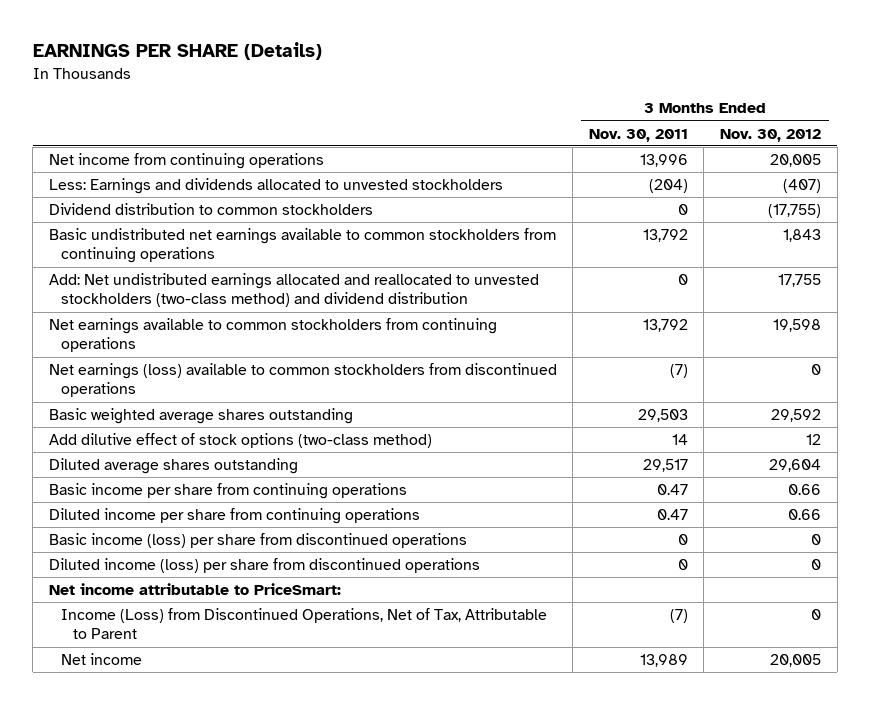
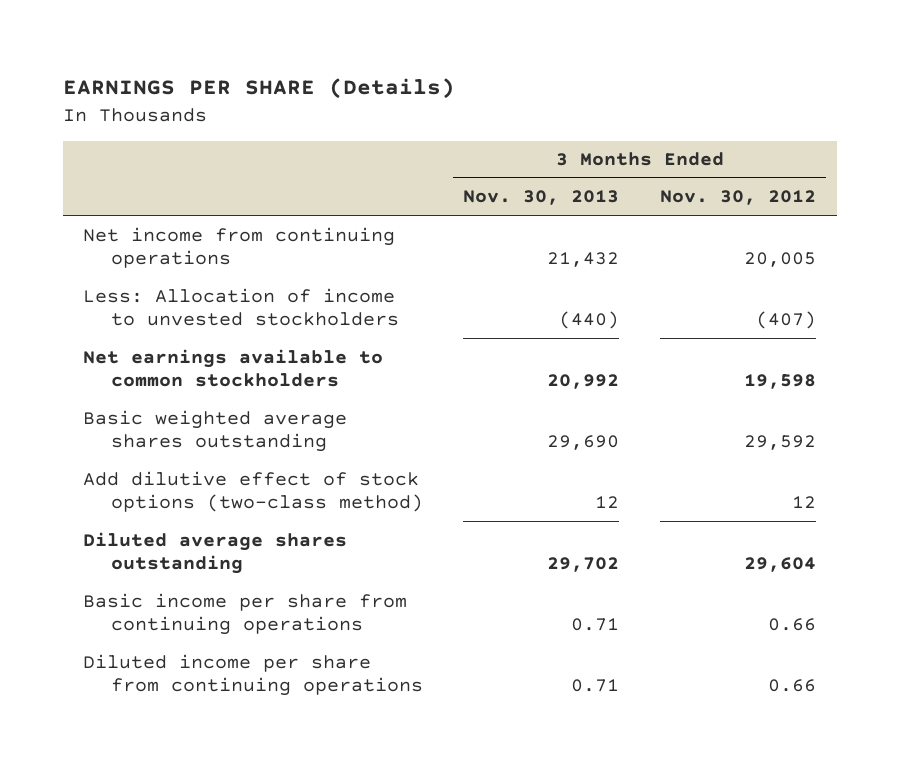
[588,128,688,142] Nov. 30, 2011 -> none
none -> [463,190,620,206] Nov. 30, 2013
[48,178,503,195] Less: Earnings and dividends allocated to unvested stockholders -> none
[48,203,373,216] Dividend distribution to common stockholders -> none
[48,228,556,264] Basic undistributed net earnings available to common stockholders from continuing operations -> none
[48,273,539,308] Add: Net undistributed earnings allocated and reallocated to unvested stockholders (two-class method) and dividend distribution -> none
[48,363,557,398] Net earnings (loss) available to common stockholders from discontinued operations -> none
none -> [83,287,399,327] Less: Allocation of income to unvested stockholders
[48,318,497,353] Net earnings available to common stockholders from continuing operations -> [83,348,384,388] Net earnings available to common stockholders
[48,533,467,549] Basic income (loss) per share from discontinued operations -> none
[48,558,480,574] Diluted income (loss) per share from discontinued operations -> none
[48,583,341,596] Net income attributable to PriceSmart: -> none
[60,608,547,640] Income (Loss) from Discontinued Operations, Net of Tax, Attributable to Parent -> none
[60,653,142,666] Net income -> none

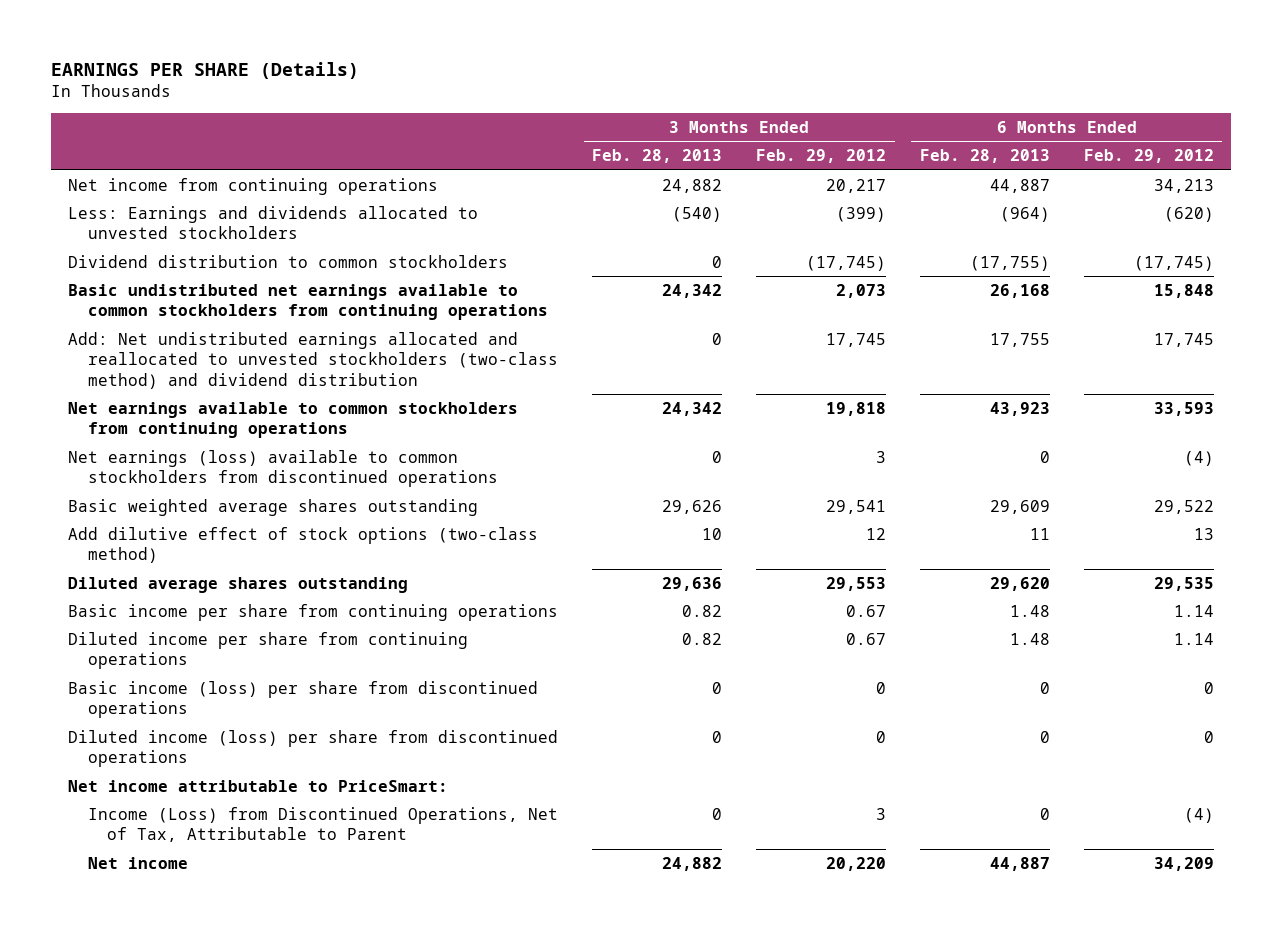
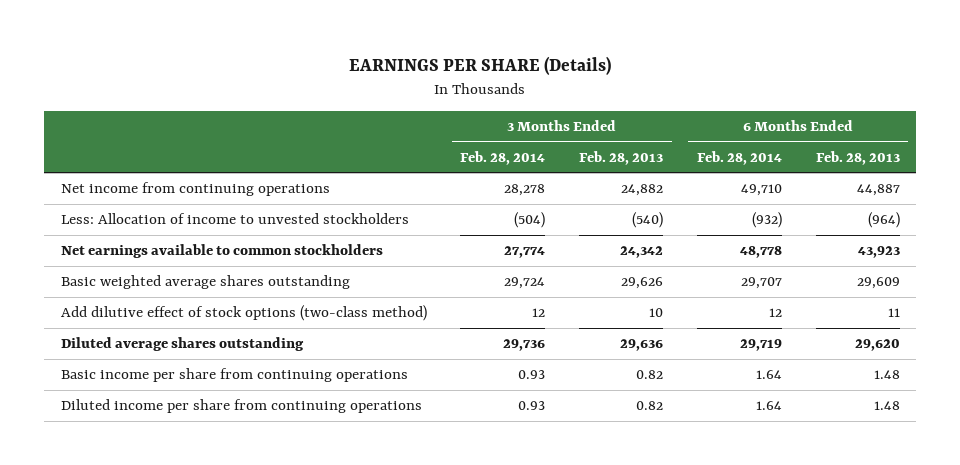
[756,149,887,164] Feb. 29, 2012 -> none
[1083,149,1214,164] Feb. 29, 2012 -> none
none -> [460,150,546,165] Feb. 28, 2014
none -> [696,150,782,165] Feb. 28, 2014
[68,254,509,268] Dividend distribution to common stockholders -> none
[68,283,548,321] Basic undistributed net earnings available to common stockholders from continuing operations -> none
[68,331,558,389] Add: Net undistributed earnings allocated and reallocated to unvested stockholders (two-class method) and dividend distribution -> none
[68,449,498,488] Net earnings (loss) available to common stockholders from discontinued operations -> none
[68,205,479,240] Less: Earnings and dividends allocated to unvested stockholders -> [60,213,409,225] Less: Allocation of income to unvested stockholders
[68,401,519,439] Net earnings available to common stockholders from continuing operations -> [60,244,383,259] Net earnings available to common stockholders
[68,680,539,719] Basic income (loss) per share from discontinued operations -> none
[68,729,559,768] Diluted income (loss) per share from discontinued operations -> none
[68,779,449,792] Net income attributable to PriceSmart: -> none
[87,806,558,843] Income (Loss) from Discontinued Operations, Net of Tax, Attributable to Parent -> none
[87,856,188,869] Net income -> none

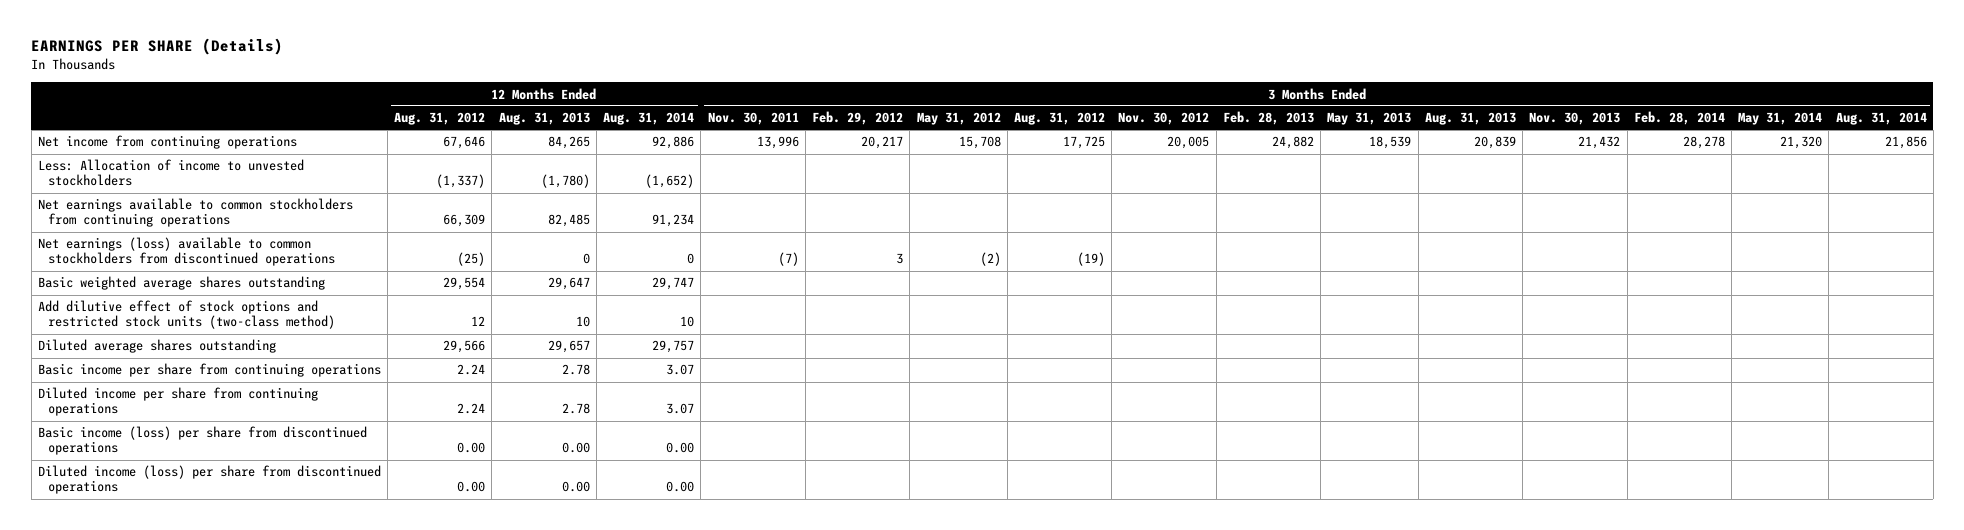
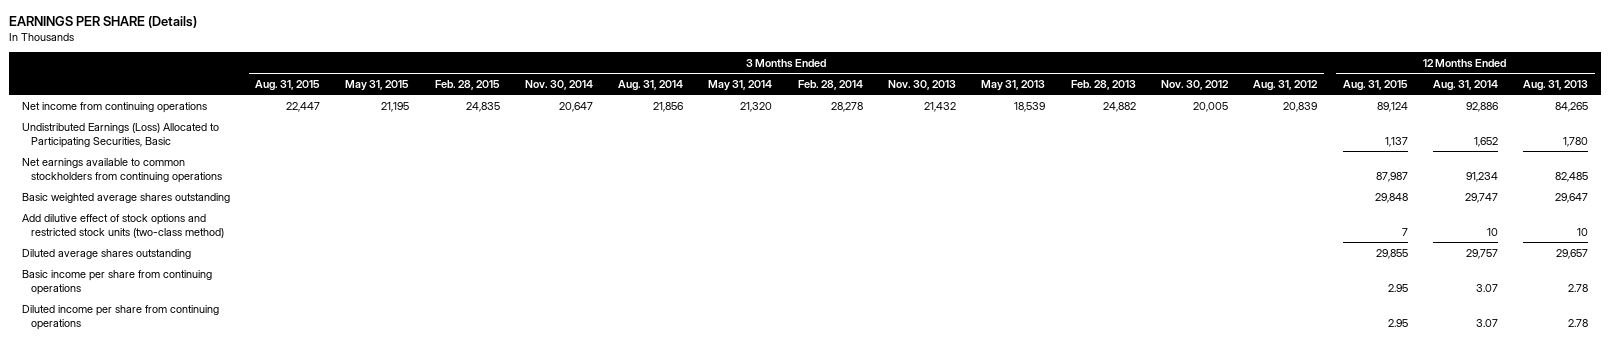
[394,112,486,126] Aug. 31, 2012 -> none
[707,112,799,126] Nov. 30, 2011 -> none
[812,111,904,126] Feb. 29, 2012 -> none
[916,112,1001,126] May 31, 2012 -> none
[1424,112,1516,126] Aug. 31, 2013 -> none
none -> [254,79,320,91] Aug. 31, 2015
none -> [345,79,410,91] May 31, 2015
none -> [434,79,500,90] Feb. 28, 2015
none -> [524,79,593,90] Nov. 30, 2014
none -> [1342,79,1408,91] Aug. 31, 2015
[37,159,304,187] Less: Allocation of income to unvested stockholders -> none
[1063,136,1106,150] 17,725 -> [1283,101,1318,112] 20,839
none -> [21,122,219,148] Undistributed Earnings (Loss) Allocated to Participating Securities, Basic
[37,237,336,267] Net earnings (loss) available to common stockholders from discontinued operations -> none
[37,426,367,456] Basic income (loss) per share from discontinued operations -> none
[37,465,381,495] Diluted income (loss) per share from discontinued operations -> none

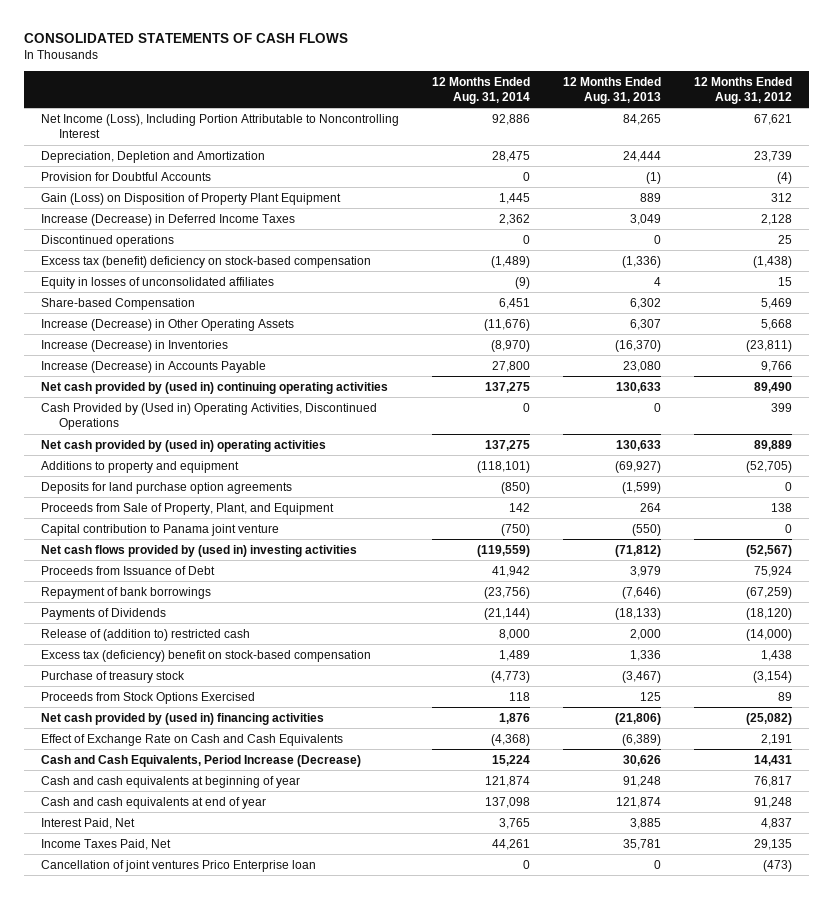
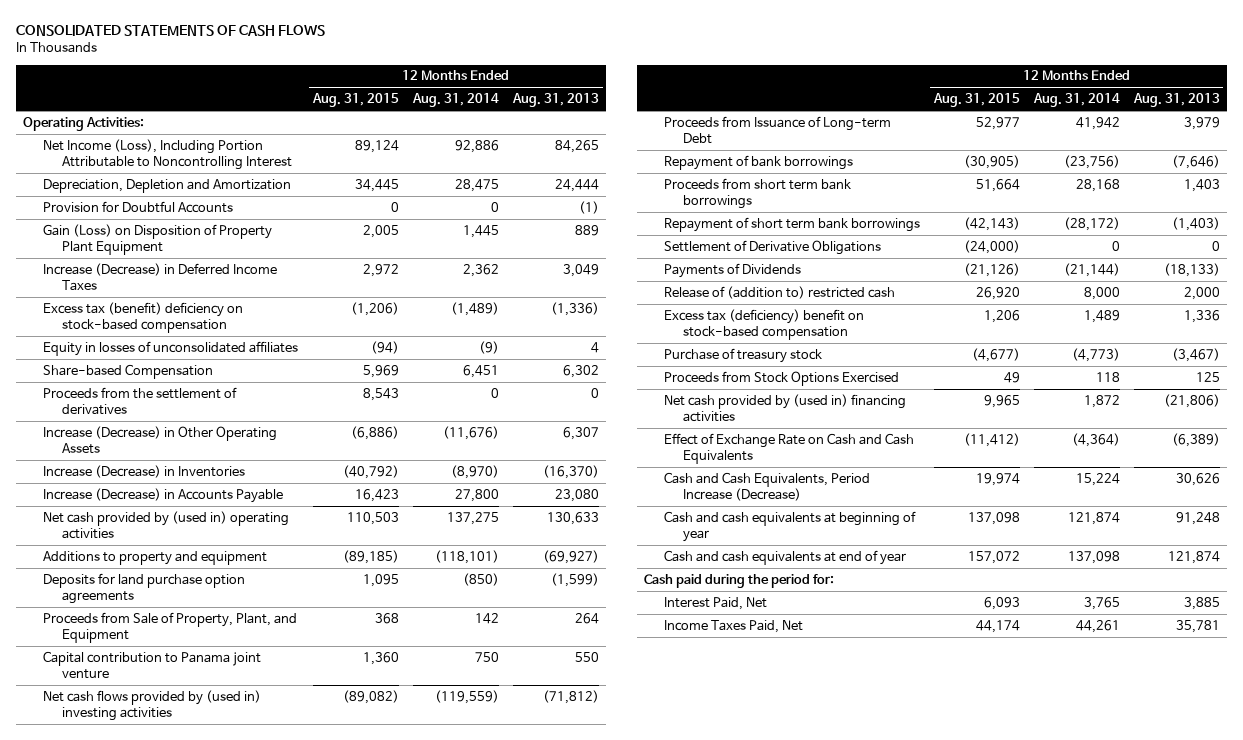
[694,76,793,104] 12 Months Ended Aug. 31, 2012 -> none
none -> [311,93,399,108] Aug. 31, 2015
none -> [23,116,145,131] Operating Activities:
[40,234,174,247] Discontinued operations -> none
none -> [42,386,237,415] Proceeds from the settlement of derivatives
[40,381,388,394] Net cash provided by (used in) continuing operating activities -> none
[40,402,377,431] Cash Provided by (Used in) Operating Activities, Discontinued Operations -> none
[501,523,531,536] (750) -> [475,651,500,662] 750
[632,523,662,536] (550) -> [575,651,600,662] 550
[40,565,215,575] Proceeds from Issuance of Debt -> [663,115,891,144] Proceeds from Issuance of Long-term Debt
none -> [663,177,851,209] Proceeds from short term bank borrowings
none -> [663,216,920,232] Repayment of short term bank borrowings
none -> [663,239,881,255] Settlement of Derivative Obligations
[499,712,531,724] 1,876 -> [1083,394,1120,408] 1,872
[491,733,531,746] (4,368) -> [1071,432,1120,447] (4,364)
none -> [644,573,835,588] Cash paid during the period for:
[40,859,316,872] Cancellation of joint ventures Prico Enterprise loan -> none

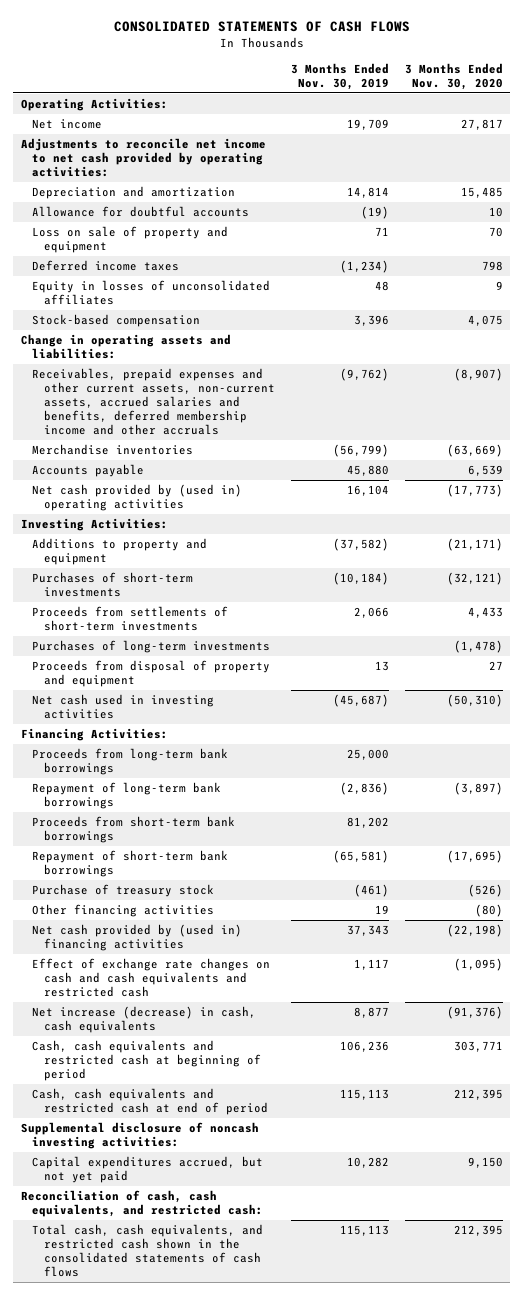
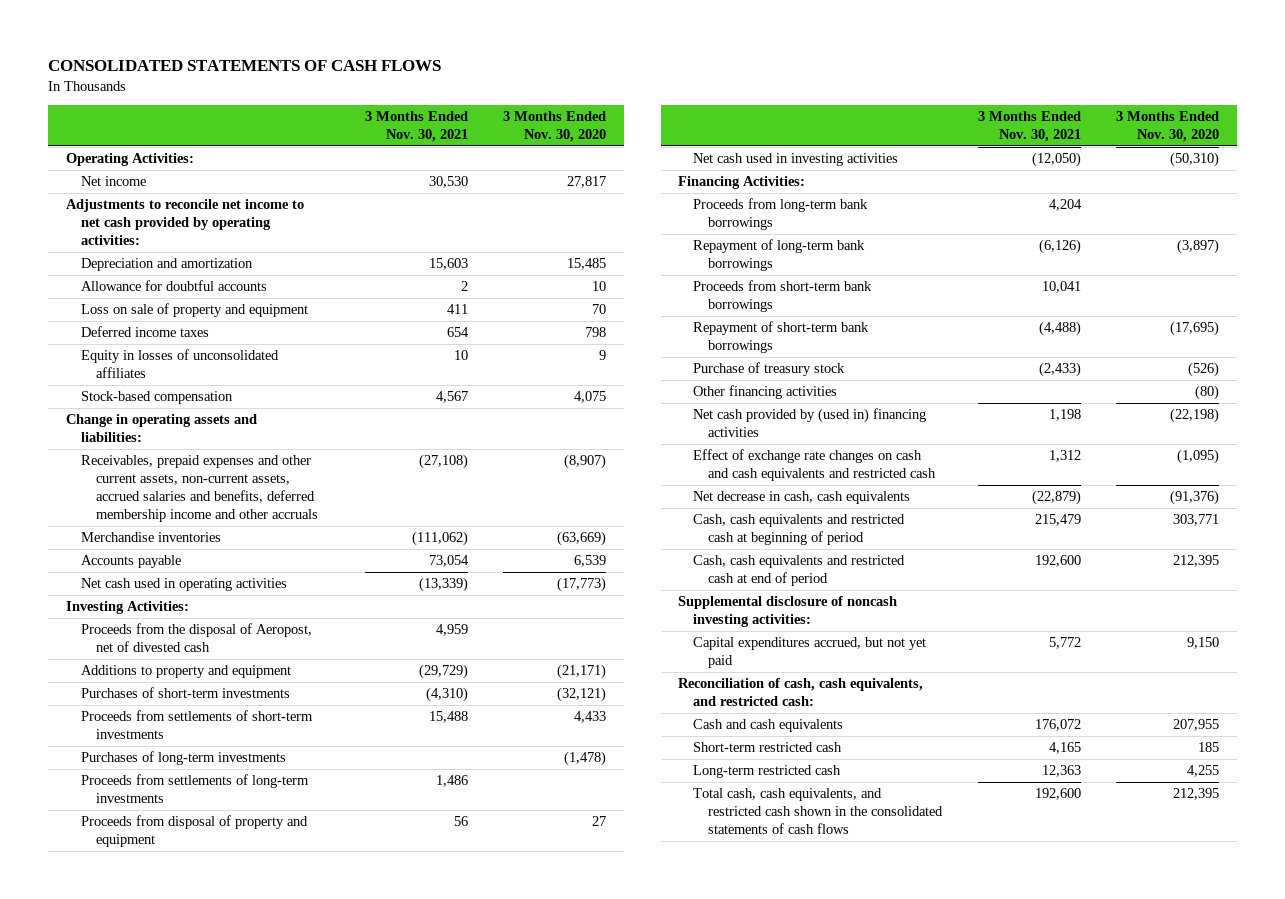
[290,62,389,90] 3 Months Ended Nov. 30, 2019 -> none
none -> [365,111,469,143] 3 Months Ended Nov. 30, 2021
[32,484,243,512] Net cash provided by (used in) operating activities -> [80,578,287,592] Net cash used in operating activities
none -> [80,623,312,653] Proceeds from the disposal of Aeropost, net of divested cash
none -> [80,774,309,804] Proceeds from settlements of long-term investments
[32,1006,257,1034] Net increase (decrease) in cash, cash equivalents -> [693,491,911,505] Net decrease in cash, cash equivalents
none -> [693,719,844,733] Cash and cash equivalents
none -> [693,742,843,753] Short-term restricted cash
none -> [693,765,842,779] Long-term restricted cash

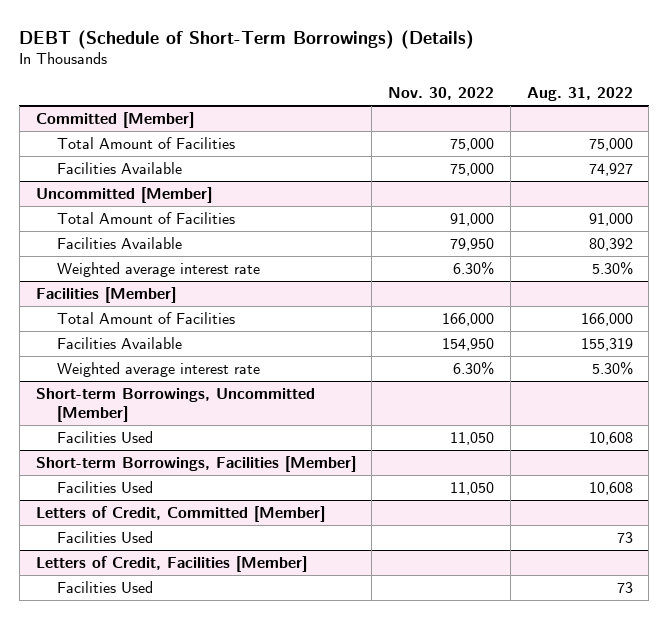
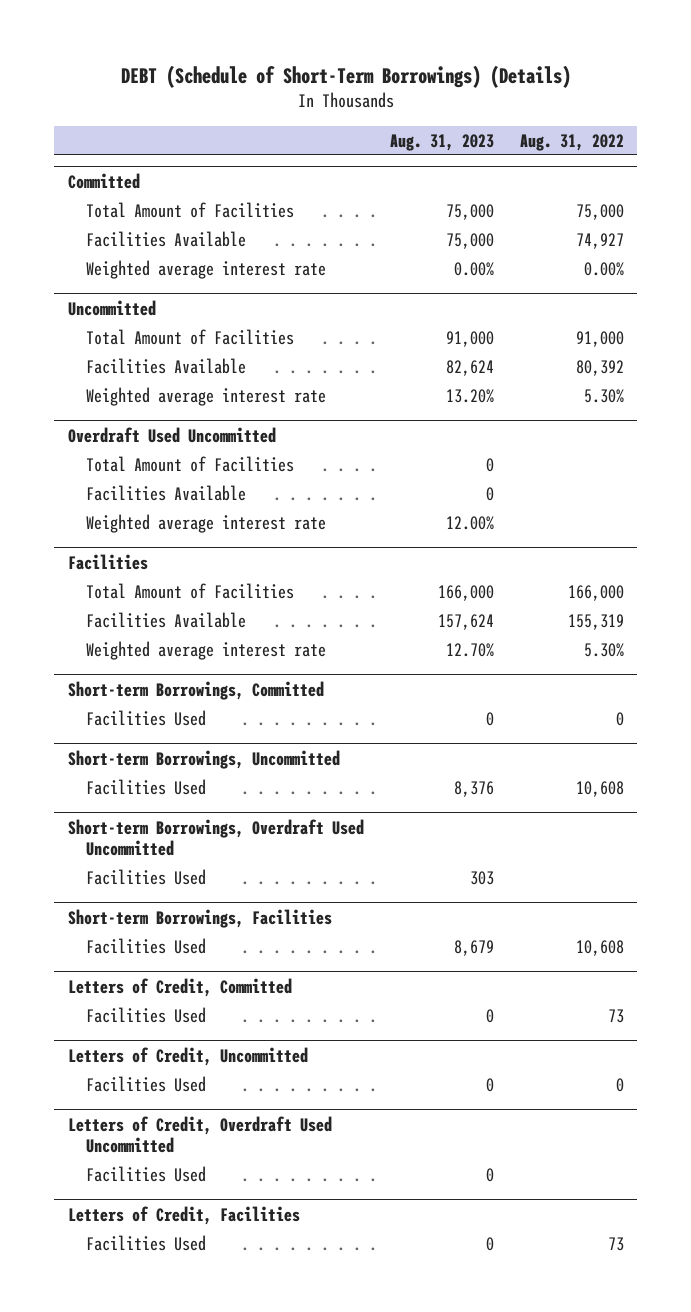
[388,86,495,100] Nov. 30, 2022 -> none
none -> [389,133,494,151] Aug. 31, 2023
[35,112,194,129] Committed [Member] -> [67,172,140,189] Committed
none -> [86,259,327,279] Weighted average interest rate
[35,187,212,204] Uncommitted [Member] -> [67,299,156,316] Uncommitted
none -> [67,426,276,443] Overdraft Used Uncommitted
none -> [86,455,295,472] Total Amount of Facilities
none -> [86,484,247,501] Facilities Available
none -> [86,513,327,533] Weighted average interest rate
[35,287,176,304] Facilities [Member] -> [67,553,148,570] Facilities
none -> [67,680,324,700] Short-term Borrowings, Committed
none -> [86,709,207,726] Facilities Used
[35,388,315,423] Short-term Borrowings, Uncommitted [Member] -> [67,749,340,769] Short-term Borrowings, Uncommitted
none -> [67,818,364,857] Short-term Borrowings, Overdraft Used Uncommitted
none -> [86,868,207,885] Facilities Used
[35,456,356,473] Short-term Borrowings, Facilities [Member] -> [67,908,332,928] Short-term Borrowings, Facilities
[35,506,325,523] Letters of Credit, Committed [Member] -> [67,977,292,997] Letters of Credit, Committed
none -> [67,1046,308,1066] Letters of Credit, Uncommitted
none -> [86,1075,207,1092] Facilities Used
none -> [67,1115,332,1154] Letters of Credit, Overdraft Used Uncommitted
none -> [86,1165,207,1182] Facilities Used
[35,556,307,573] Letters of Credit, Facilities [Member] -> [67,1205,300,1225] Letters of Credit, Facilities

